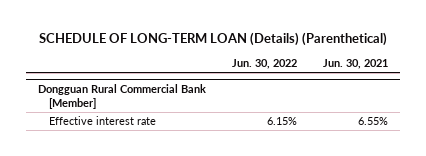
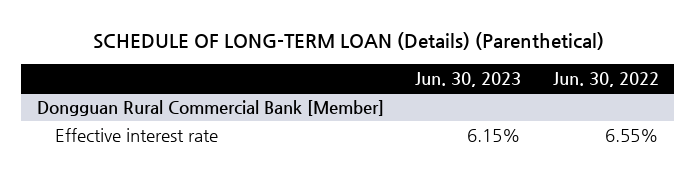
[322,59,388,70] Jun. 30, 2021 -> none
none -> [415,71,522,87] Jun. 30, 2023
[267,116,298,125] 6.15% -> [604,129,659,143] 6.55%

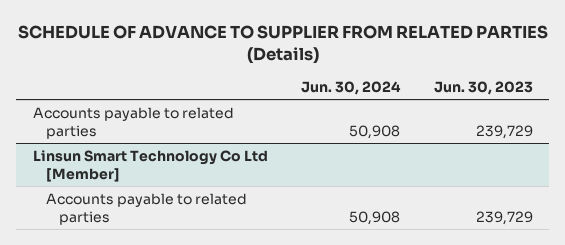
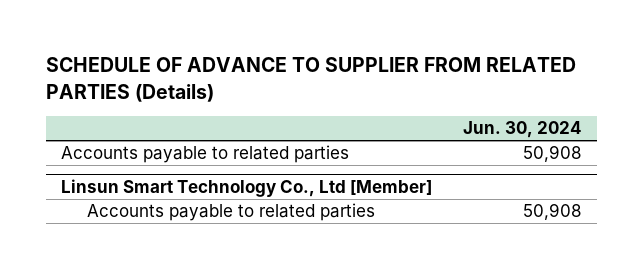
[433,80,533,95] Jun. 30, 2023 -> none
[32,149,268,182] Linsun Smart Technology Co Ltd [Member] -> [60,179,432,198] Linsun Smart Technology Co., Ltd [Member]

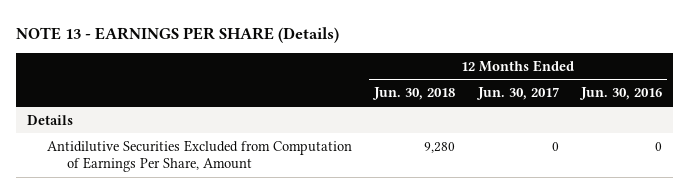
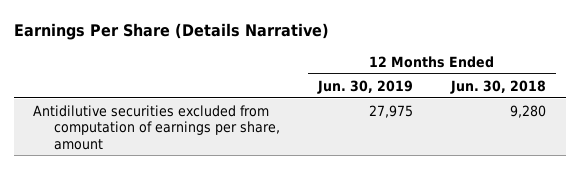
[16,26,340,43] NOTE 13 - EARNINGS PER SHARE (Details) -> [14,23,330,41] Earnings Per Share (Details Narrative)
[475,87,559,101] Jun. 30, 2017 -> none
[578,87,662,101] Jun. 30, 2016 -> none
none -> [316,79,413,94] Jun. 30, 2019
[27,114,74,125] Details -> none
[47,139,353,173] Antidilutive Securities Excluded from Computation of Earnings Per Share, Amount -> [33,105,280,150] Antidilutive securities excluded from computation of earnings per share, amount

